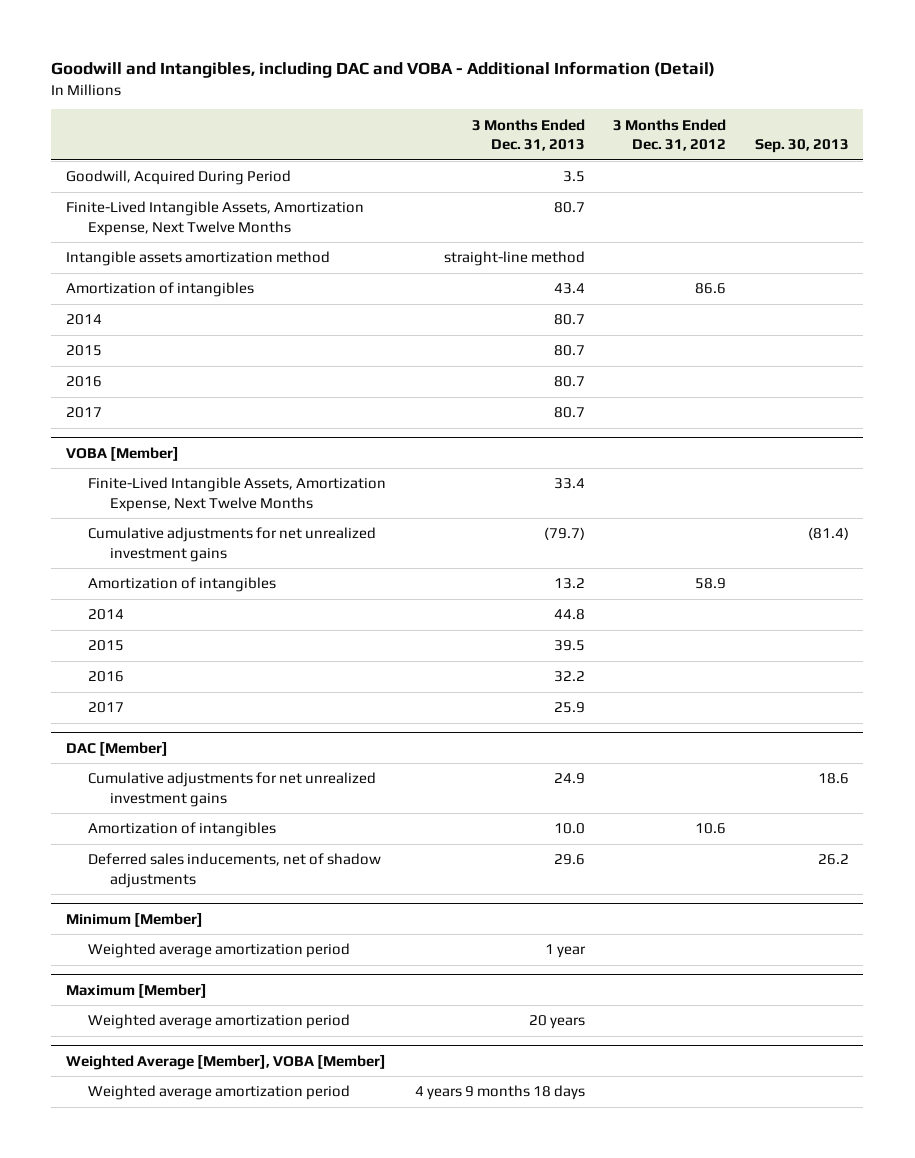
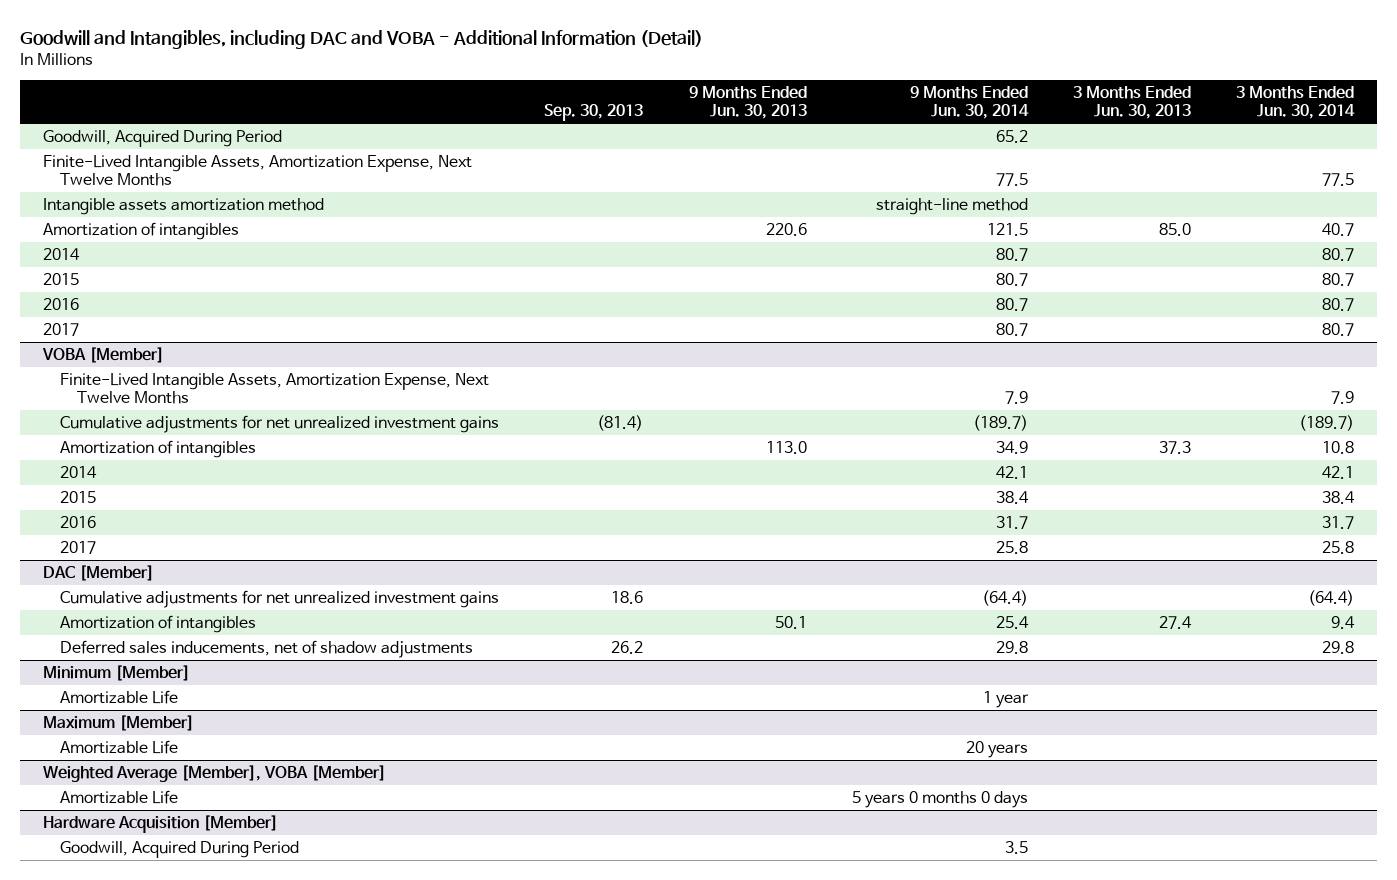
[471,118,585,152] 3 Months Ended Dec. 31, 2013 -> none
[613,118,727,152] 3 Months Ended Dec. 31, 2012 -> none
none -> [688,86,807,120] 9 Months Ended Jun. 30, 2013
none -> [909,86,1029,120] 9 Months Ended Jun. 30, 2014
none -> [1073,86,1192,120] 3 Months Ended Jun. 30, 2013
none -> [1236,86,1356,120] 3 Months Ended Jun. 30, 2014
[87,943,350,959] Weighted average amortization period -> [59,690,178,705] Amortizable Life
[87,1014,350,1030] Weighted average amortization period -> [59,740,178,755] Amortizable Life
[87,1085,350,1101] Weighted average amortization period -> [59,790,178,805] Amortizable Life
none -> [42,815,278,834] Hardware Acquisition [Member]
none -> [59,841,299,859] Goodwill, Acquired During Period

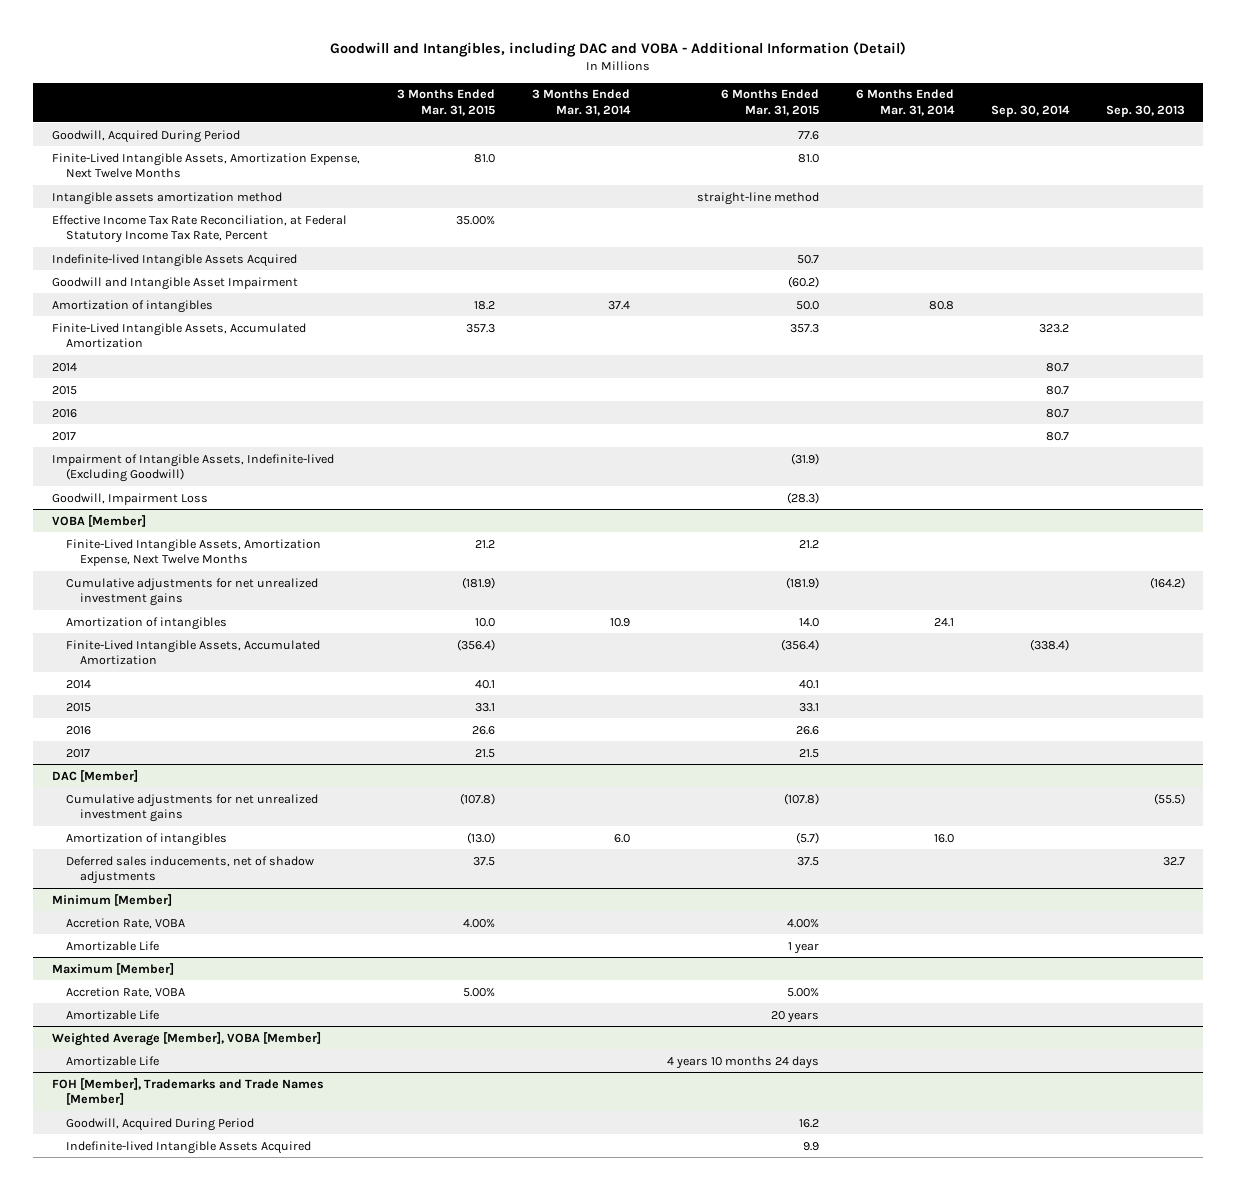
[688,86,807,120] 9 Months Ended Jun. 30, 2013 -> none
[909,86,1029,120] 9 Months Ended Jun. 30, 2014 -> none
[1073,86,1192,120] 3 Months Ended Jun. 30, 2013 -> none
[1236,86,1356,120] 3 Months Ended Jun. 30, 2014 -> none
none -> [396,89,495,117] 3 Months Ended Mar. 31, 2015
none -> [531,89,631,117] 3 Months Ended Mar. 31, 2014
none -> [720,89,819,117] 6 Months Ended Mar. 31, 2015
none -> [855,89,955,117] 6 Months Ended Mar. 31, 2014
none -> [990,105,1070,118] Sep. 30, 2014
none -> [51,214,347,244] Effective Income Tax Rate Reconciliation, at Federal Statutory Income Tax Rate, Percent
none -> [51,253,297,267] Indefinite-lived Intangible Assets Acquired
none -> [51,276,298,290] Goodwill and Intangible Asset Impairment
none -> [51,322,306,349] Finite-Lived Intangible Assets, Accumulated Amortization
none -> [51,453,334,483] Impairment of Intangible Assets, Indefinite-lived (Excluding Goodwill)
none -> [51,492,208,505] Goodwill, Impairment Loss
[597,415,644,432] (81.4) -> [1149,576,1185,589] (164.2)
none -> [65,639,320,666] Finite-Lived Intangible Assets, Accumulated Amortization
[611,591,644,605] 18.6 -> [1153,792,1185,805] (55.5)
[611,641,644,655] 26.2 -> [1162,856,1185,866] 32.7
none -> [65,917,185,929] Accretion Rate, VOBA
none -> [65,986,185,998] Accretion Rate, VOBA
[42,815,278,834] Hardware Acquisition [Member] -> none
[59,841,299,859] Goodwill, Acquired During Period -> none
none -> [51,1077,324,1106] FOH [Member], Trademarks and Trade Names [Member]
none -> [65,1117,254,1131] Goodwill, Acquired During Period
none -> [65,1140,311,1154] Indefinite-lived Intangible Assets Acquired

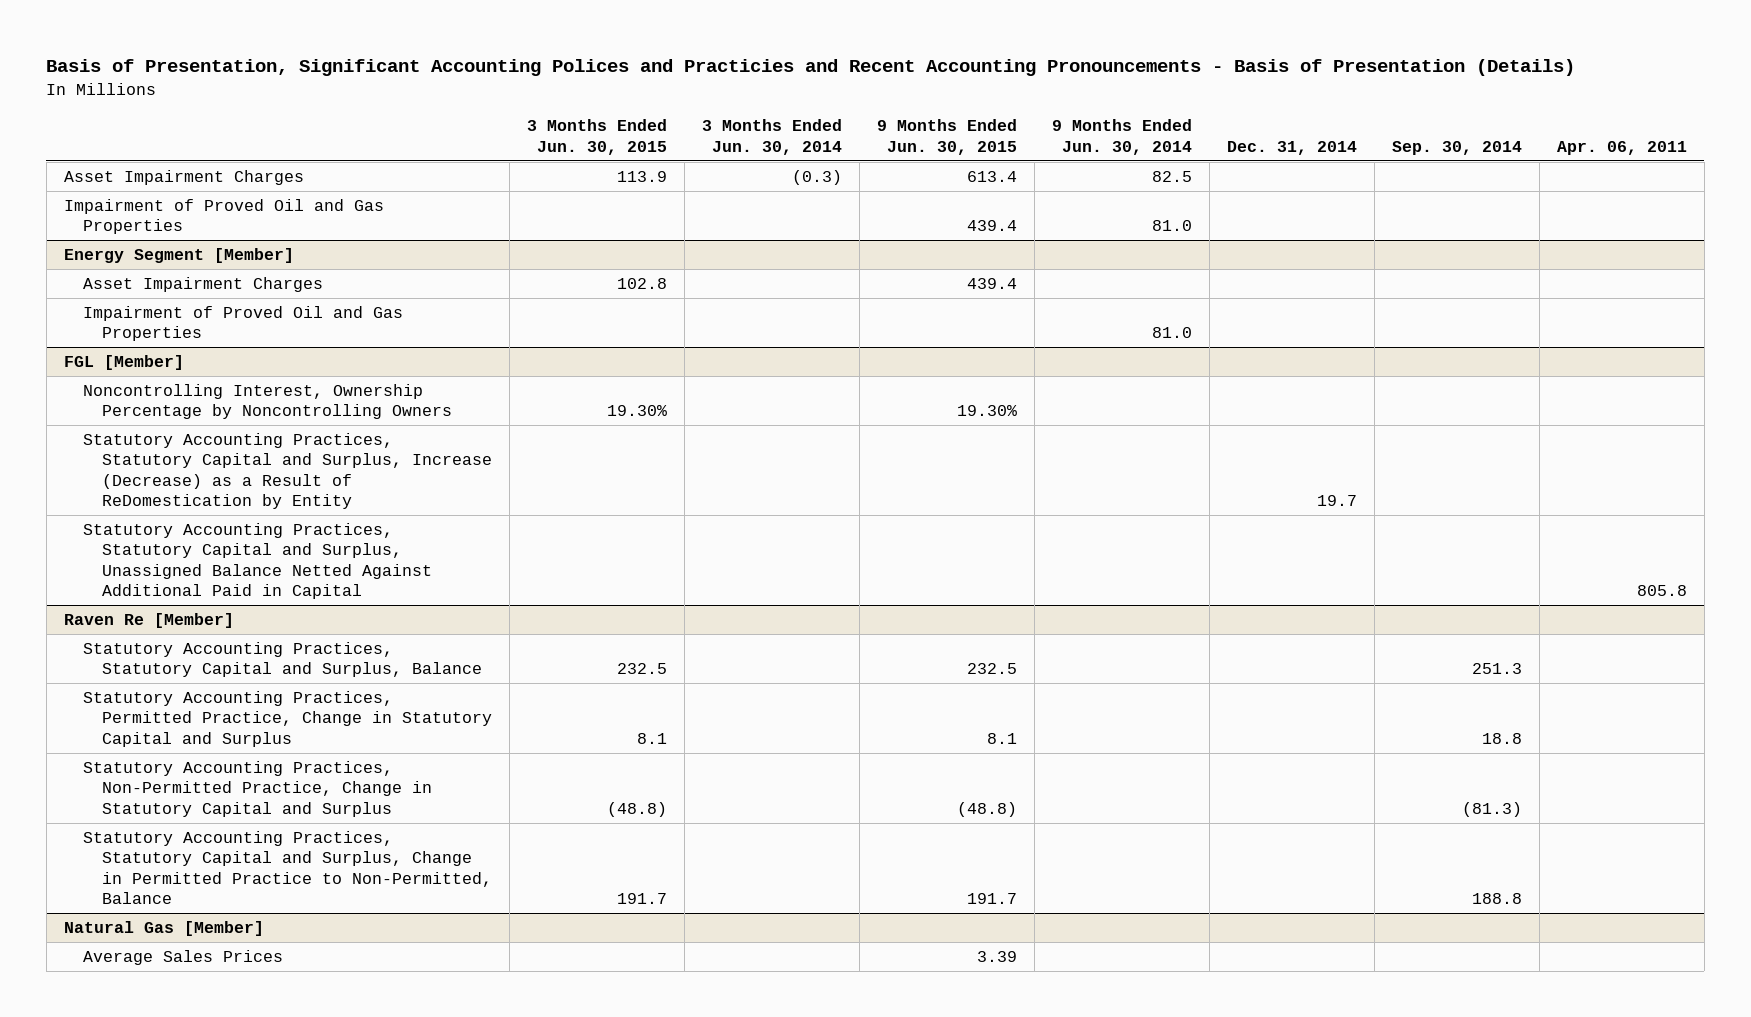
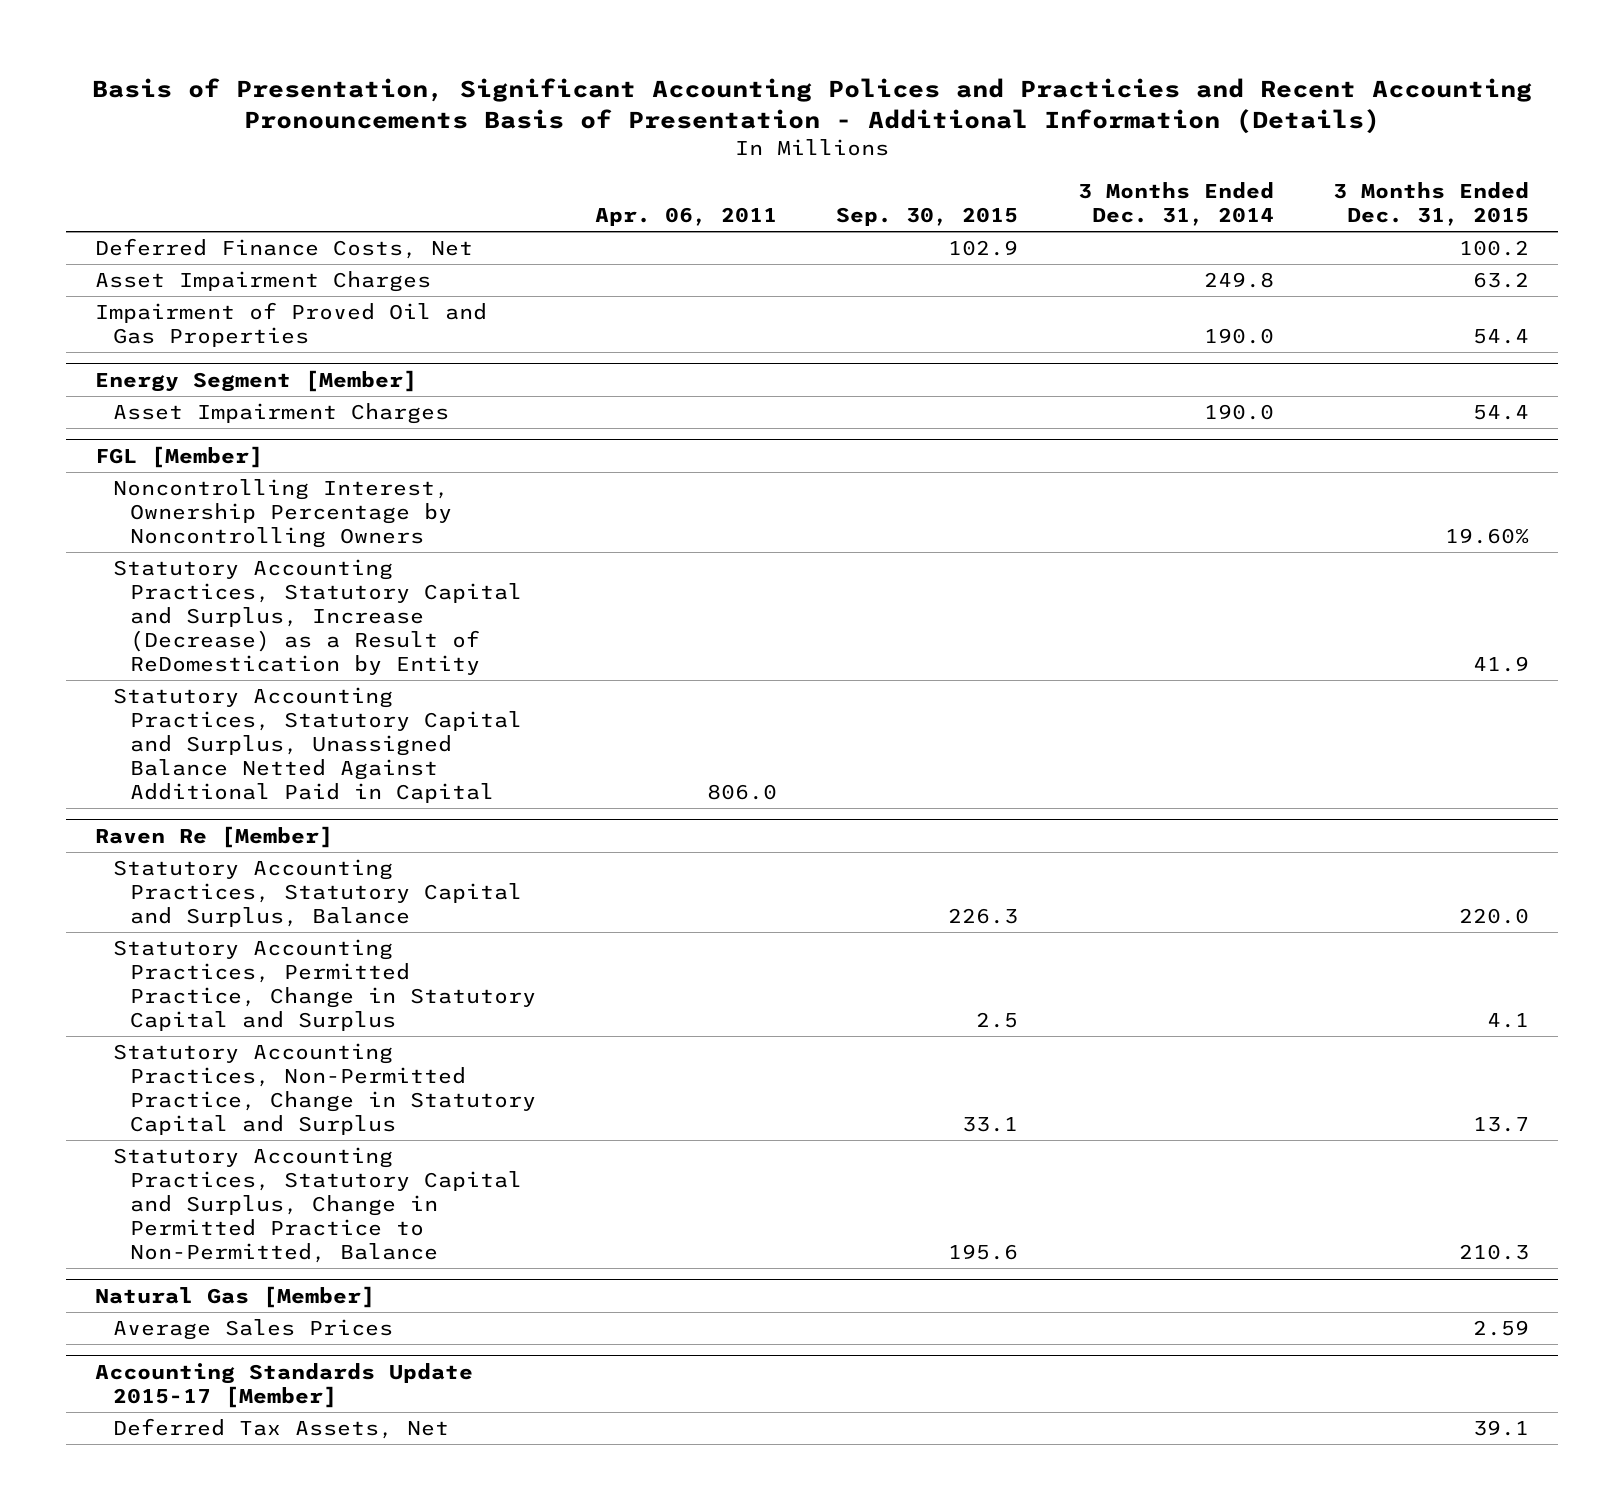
[46,59,1576,77] Basis of Presentation, Significant Accounting Polices and Practicies and Recent Accounting Pronouncements - Basis of Presentation (Details) -> [92,77,1533,135] Basis of Presentation, Significant Accounting Polices and Practicies and Recent Accounting Pronouncements Basis of Presentation - Additional Information (Details)
[526,119,667,155] 3 Months Ended Jun. 30, 2015 -> none
[701,119,842,155] 3 Months Ended Jun. 30, 2014 -> none
[876,119,1017,155] 9 Months Ended Jun. 30, 2015 -> none
[1051,119,1192,155] 9 Months Ended Jun. 30, 2014 -> none
[1226,140,1357,155] Dec. 31, 2014 -> none
[1391,140,1522,155] Sep. 30, 2014 -> none
none -> [836,207,1019,227] Sep. 30, 2015
none -> [1077,182,1274,227] 3 Months Ended Dec. 31, 2014
none -> [1332,182,1529,227] 3 Months Ended Dec. 31, 2015
none -> [95,238,474,260] Deferred Finance Costs, Net
[82,305,403,342] Impairment of Proved Oil and Gas Properties -> none
[1636,585,1687,597] 805.8 -> [707,783,778,800] 806.0
none -> [95,1363,474,1408] Accounting Standards Update 2015-17 [Member]
none -> [112,1418,449,1440] Deferred Tax Assets, Net

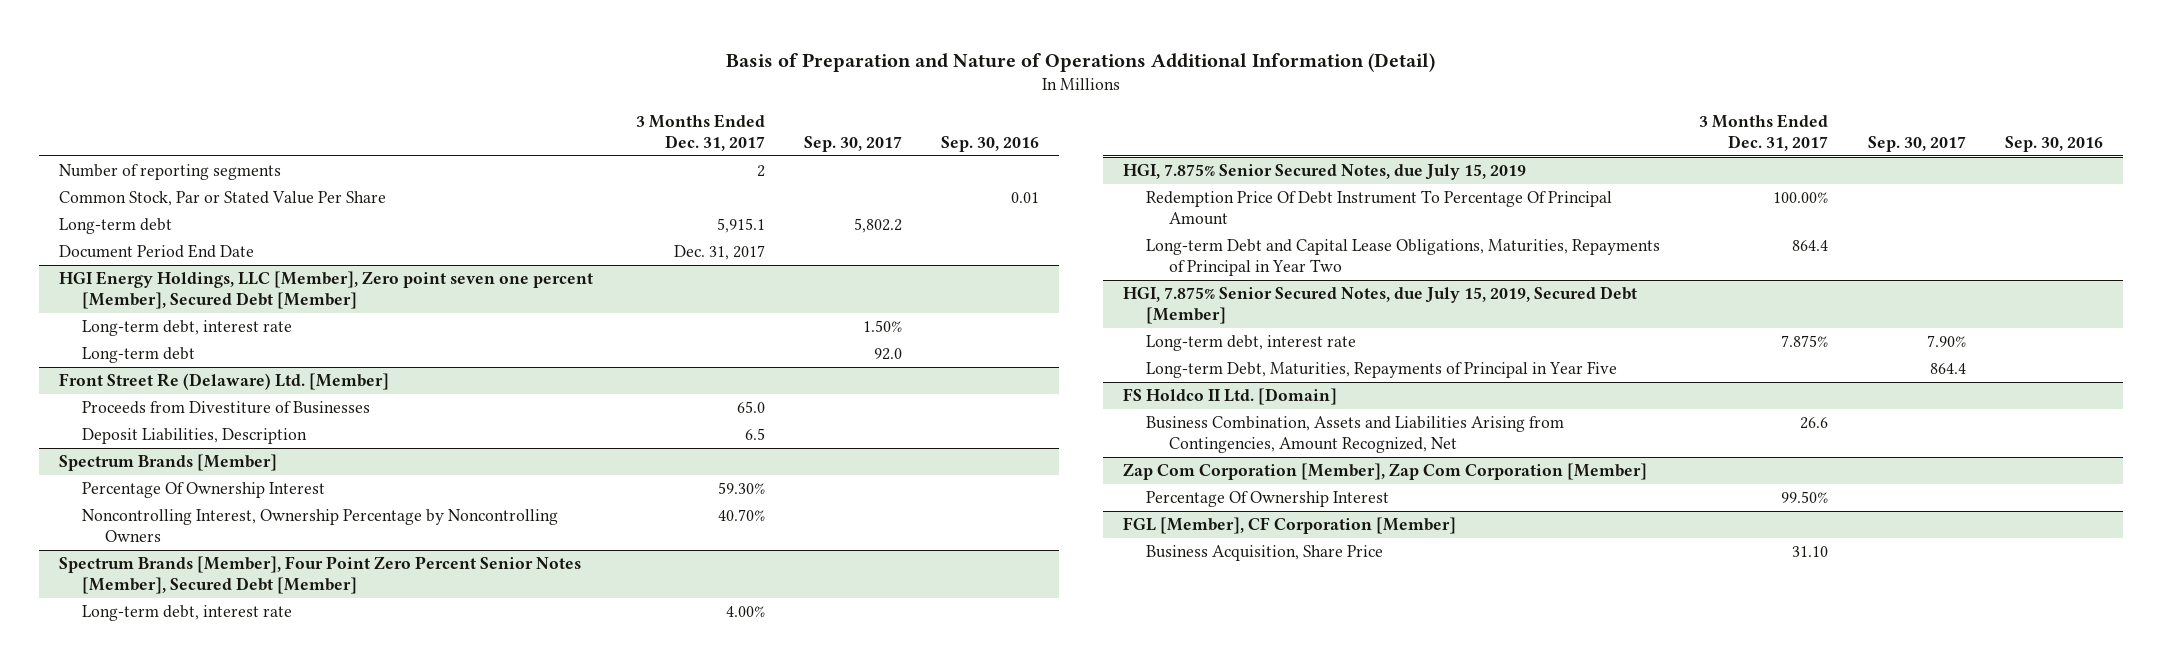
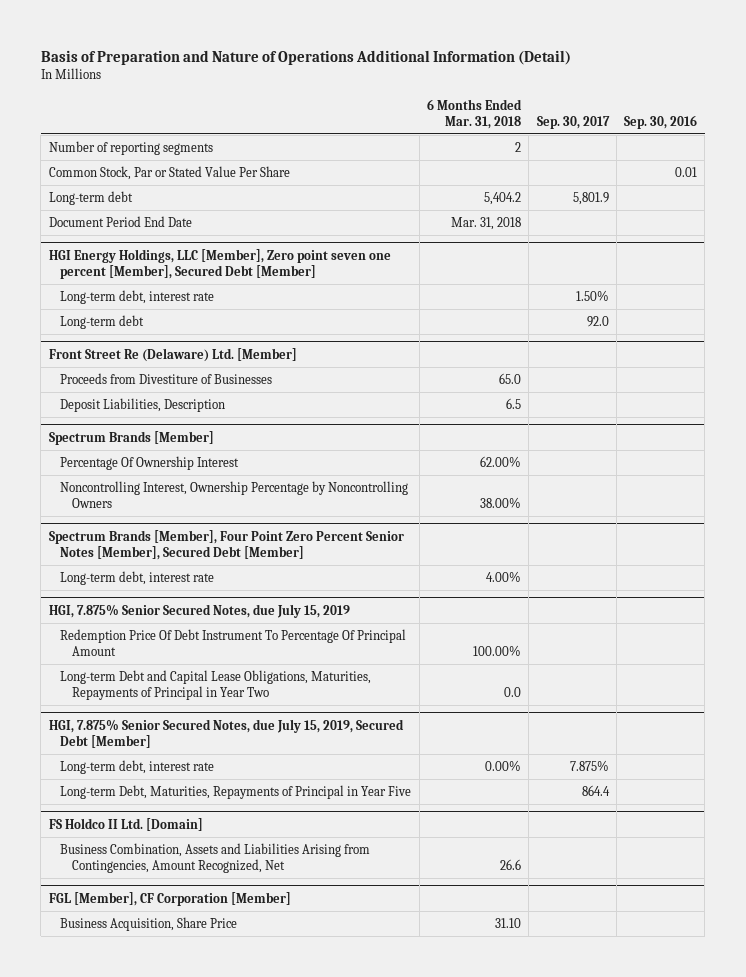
[635,114,765,151] 3 Months Ended Dec. 31, 2017 -> none
none -> [426,98,522,129] 6 Months Ended Mar. 31, 2018
[853,218,902,234] 5,802.2 -> [572,192,609,206] 5,801.9
[1926,335,1966,348] 7.90% -> [569,760,609,772] 7.875%
[1122,463,1647,481] Zap Com Corporation [Member], Zap Com Corporation [Member] -> none
[1145,491,1389,508] Percentage Of Ownership Interest -> none

